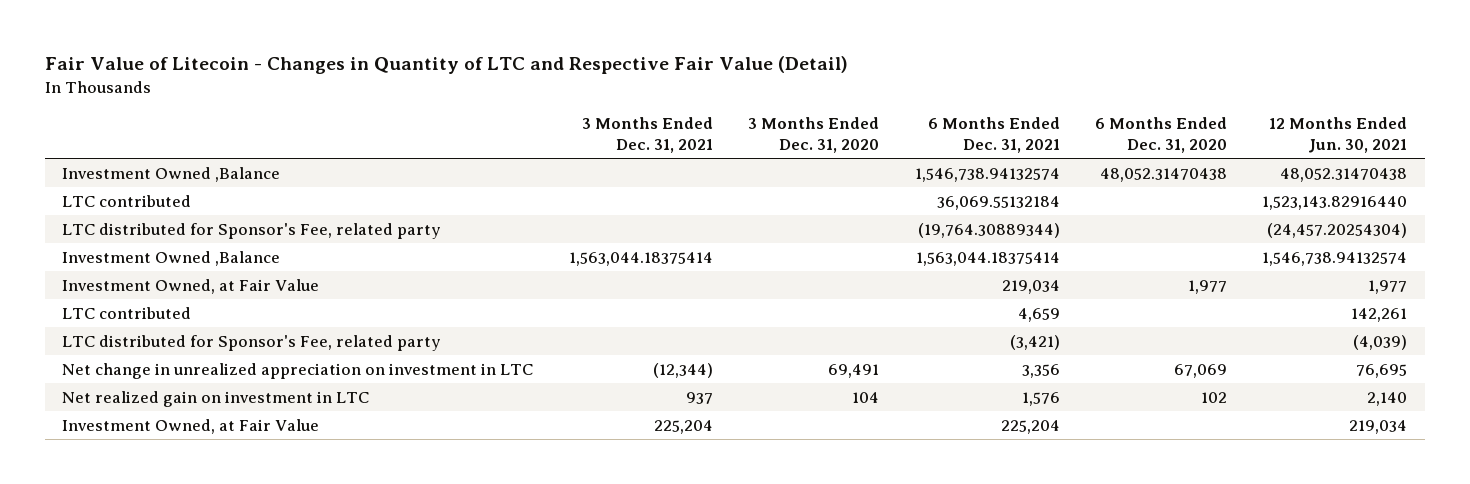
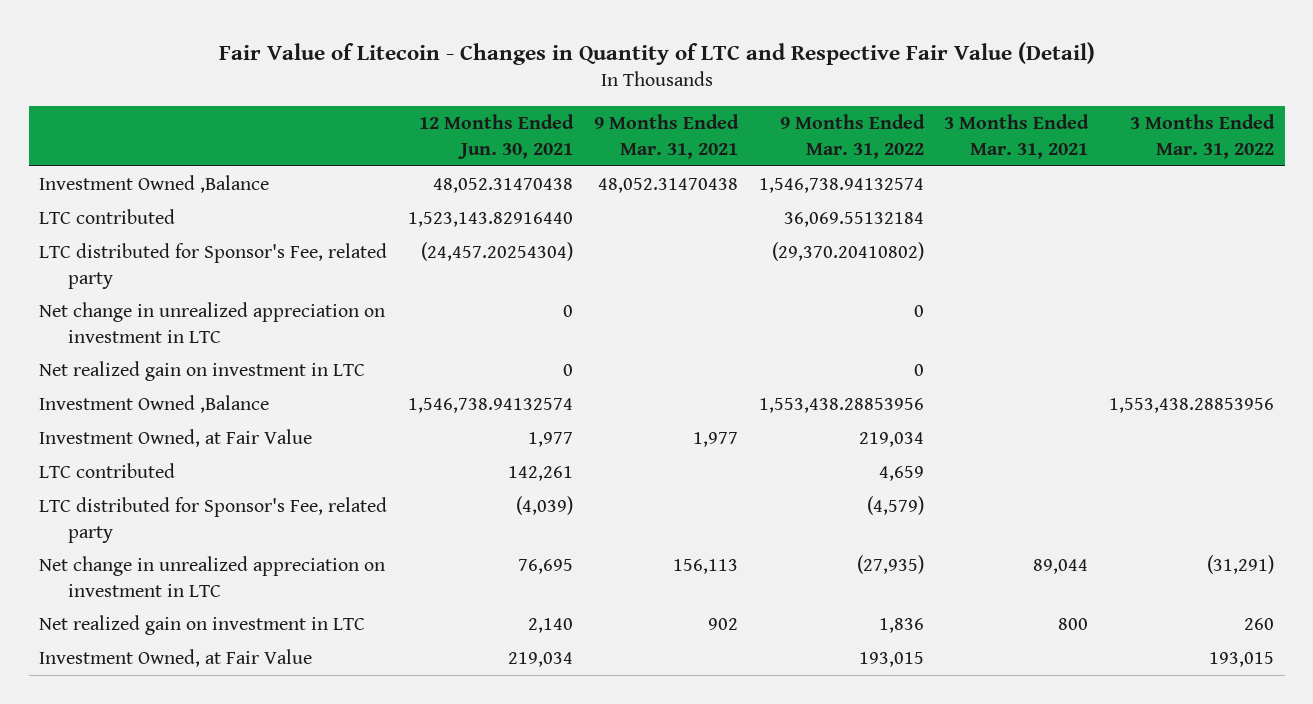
[581,117,713,154] 3 Months Ended Dec. 31, 2021 -> none
[748,117,880,154] 3 Months Ended Dec. 31, 2020 -> none
[927,117,1060,154] 6 Months Ended Dec. 31, 2021 -> none
[1095,117,1228,154] 6 Months Ended Dec. 31, 2020 -> none
none -> [593,114,739,160] 9 Months Ended Mar. 31, 2021
none -> [779,114,925,160] 9 Months Ended Mar. 31, 2022
none -> [944,114,1090,160] 3 Months Ended Mar. 31, 2021
none -> [1130,114,1276,160] 3 Months Ended Mar. 31, 2022
none -> [39,302,386,343] Net change in unrealized appreciation on investment in LTC
none -> [39,361,366,382] Net realized gain on investment in LTC

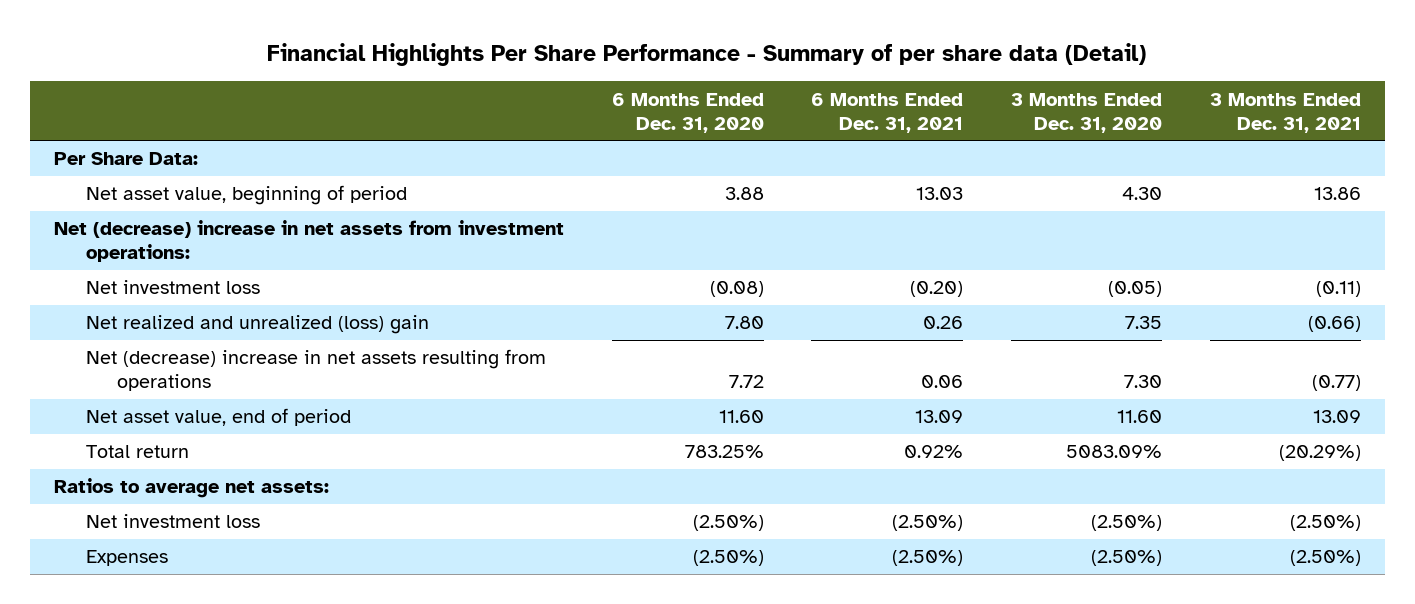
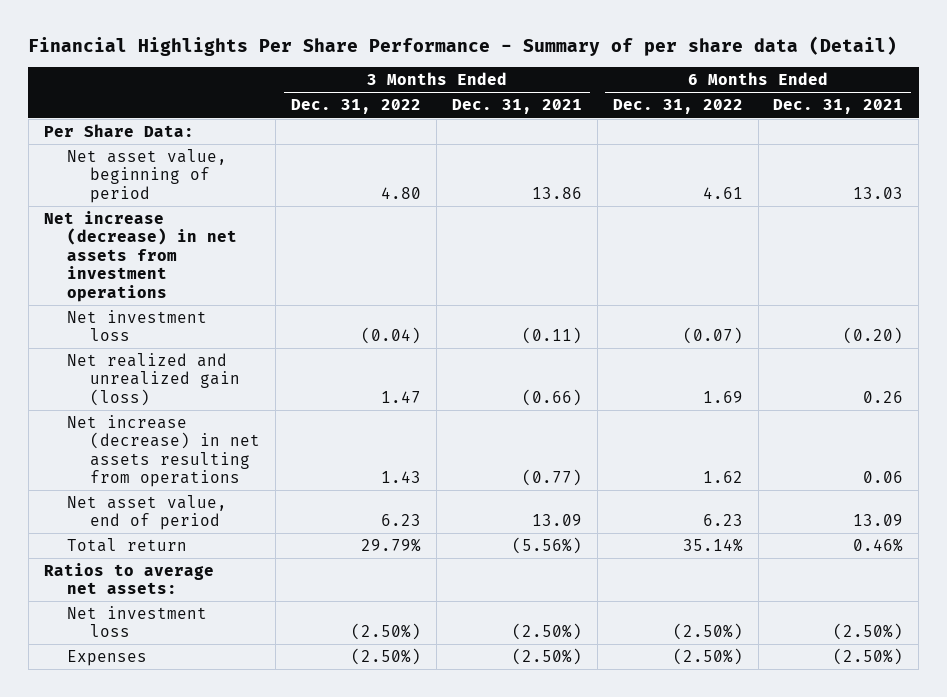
[611,92,764,133] 6 Months Ended Dec. 31, 2020 -> none
[1011,92,1163,133] 3 Months Ended Dec. 31, 2020 -> none
none -> [291,99,422,115] Dec. 31, 2022
none -> [612,99,743,115] Dec. 31, 2022
[53,220,564,263] Net (decrease) increase in net assets from investment operations: -> [43,210,238,302] Net increase (decrease) in net assets from investment operations
[85,315,429,335] Net realized and unrealized (loss) gain -> [67,352,241,406] Net realized and unrealized gain (loss)
[85,349,546,392] Net (decrease) increase in net assets resulting from operations -> [67,414,261,488] Net increase (decrease) in net assets resulting from operations
[904,445,964,459] 0.92% -> [853,537,904,552] 0.46%
[1278,445,1361,462] (20.29%) -> [511,536,582,554] (5.56%)

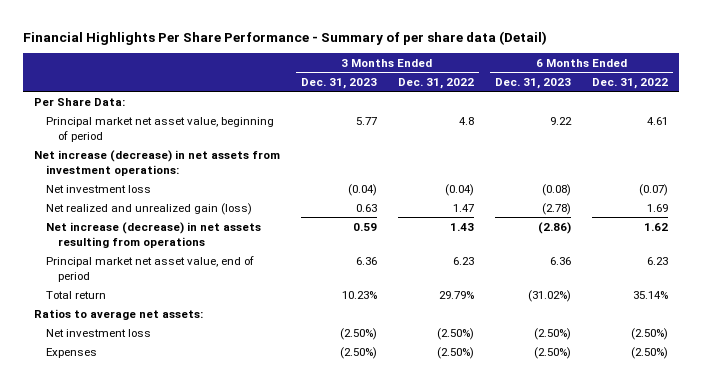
[451,99,582,115] Dec. 31, 2021 -> none
[773,99,904,115] Dec. 31, 2021 -> none
none -> [300,77,377,89] Dec. 31, 2023
none -> [495,77,572,89] Dec. 31, 2023
[67,148,228,203] Net asset value, beginning of period -> [45,116,274,142] Principal market net asset value, beginning of period
[381,186,422,199] 4.80 -> [458,116,474,125] 4.8
[43,210,238,302] Net increase (decrease) in net assets from investment operations -> [33,149,280,176] Net increase (decrease) in net assets from investment operations:
[67,494,228,531] Net asset value, end of period -> [45,255,254,282] Principal market net asset value, end of period

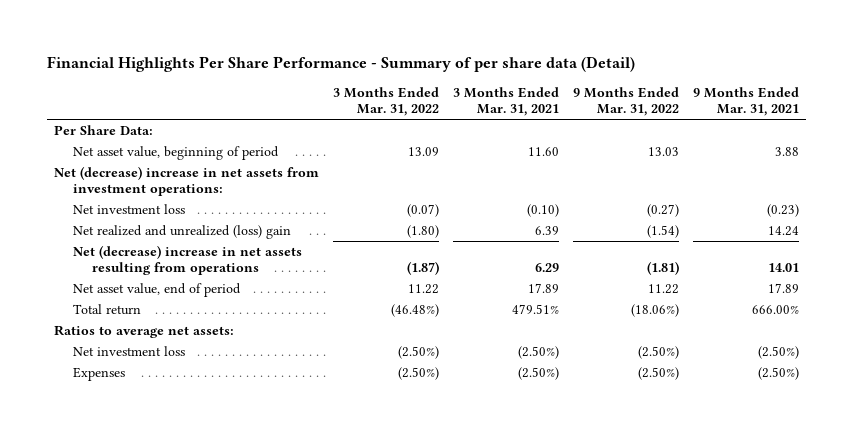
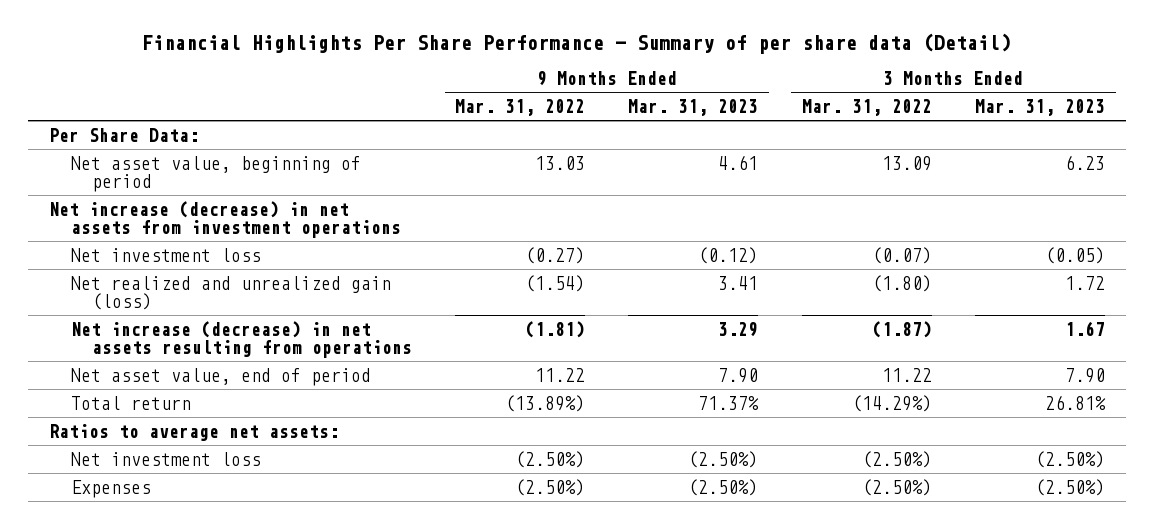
[452,86,559,117] 3 Months Ended Mar. 31, 2021 -> none
[692,86,799,117] 9 Months Ended Mar. 31, 2021 -> none
none -> [628,98,759,116] Mar. 31, 2023
none -> [974,98,1105,116] Mar. 31, 2023
[53,166,319,197] Net (decrease) increase in net assets from investment operations: -> [49,200,401,238] Net increase (decrease) in net assets from investment operations
[72,225,291,240] Net realized and unrealized (loss) gain -> [70,275,391,310] Net realized and unrealized gain (loss)
[72,245,302,276] Net (decrease) increase in net assets resulting from operations -> [70,320,413,358] Net increase (decrease) in net assets resulting from operations
[390,304,439,318] (46.48%) -> [851,394,932,412] (14.29%)
[630,304,679,318] (18.06%) -> [505,394,586,412] (13.89%)

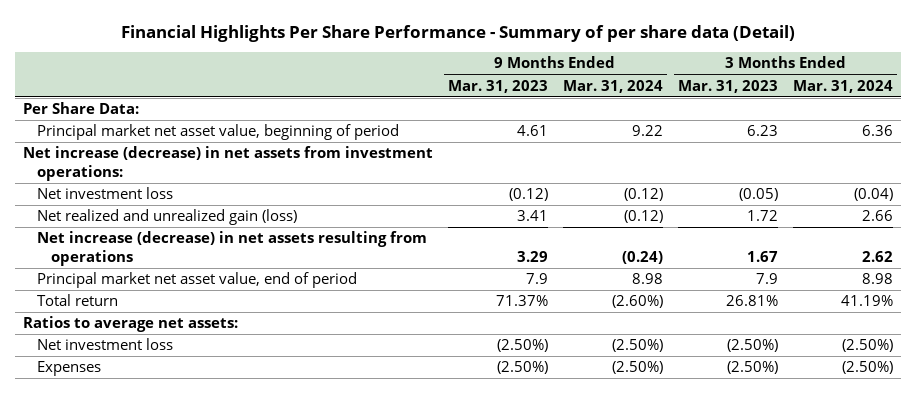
[455,98,586,116] Mar. 31, 2022 -> none
[801,98,932,116] Mar. 31, 2022 -> none
none -> [562,79,663,93] Mar. 31, 2024
none -> [793,79,894,93] Mar. 31, 2024
[70,155,361,192] Net asset value, beginning of period -> [36,124,399,141] Principal market net asset value, beginning of period
[49,200,401,238] Net increase (decrease) in net assets from investment operations -> [22,146,433,181] Net increase (decrease) in net assets from investment operations:
[70,367,371,386] Net asset value, end of period -> [36,272,357,289] Principal market net asset value, end of period
[718,367,759,383] 7.90 -> [525,273,548,285] 7.9
[1064,367,1105,383] 7.90 -> [756,273,779,285] 7.9

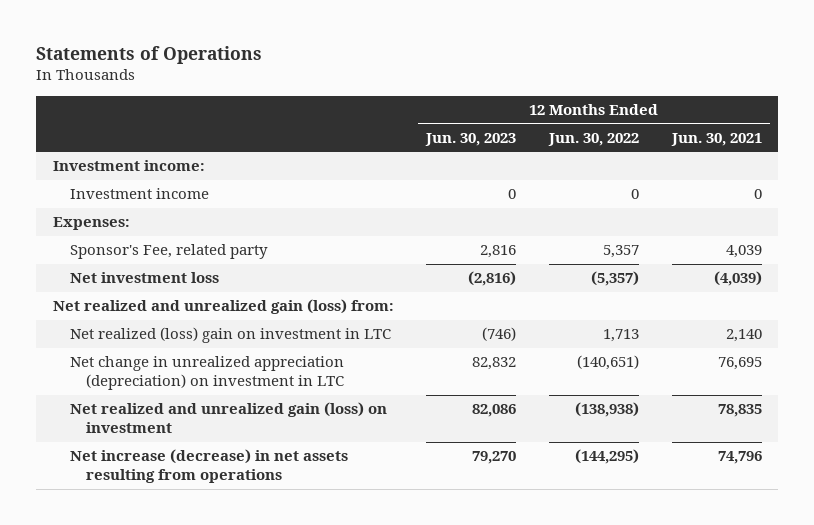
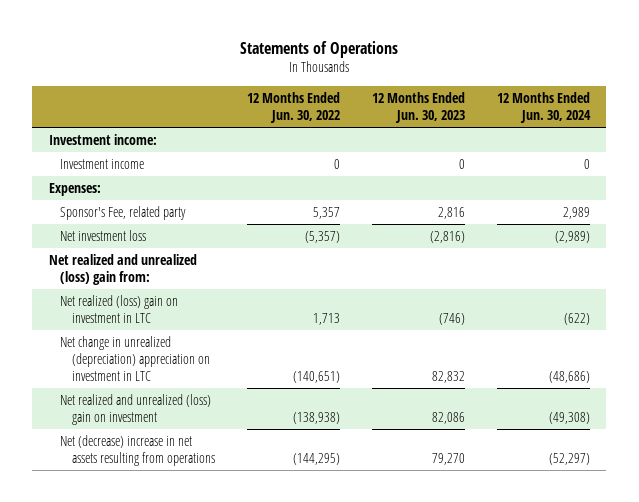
[670,132,762,146] Jun. 30, 2021 -> none
none -> [497,92,592,124] 12 Months Ended Jun. 30, 2024
[52,299,394,315] Net realized and unrealized gain (loss) from: -> [48,254,197,285] Net realized and unrealized (loss) gain from:
[69,356,345,391] Net change in unrealized appreciation (depreciation) on investment in LTC -> [60,336,210,381] Net change in unrealized (depreciation) appreciation on investment in LTC
[69,402,387,434] Net realized and unrealized gain (loss) on investment -> [60,394,212,425] Net realized and unrealized (loss) gain on investment
[69,449,348,484] Net increase (decrease) in net assets resulting from operations -> [60,435,215,466] Net (decrease) increase in net assets resulting from operations

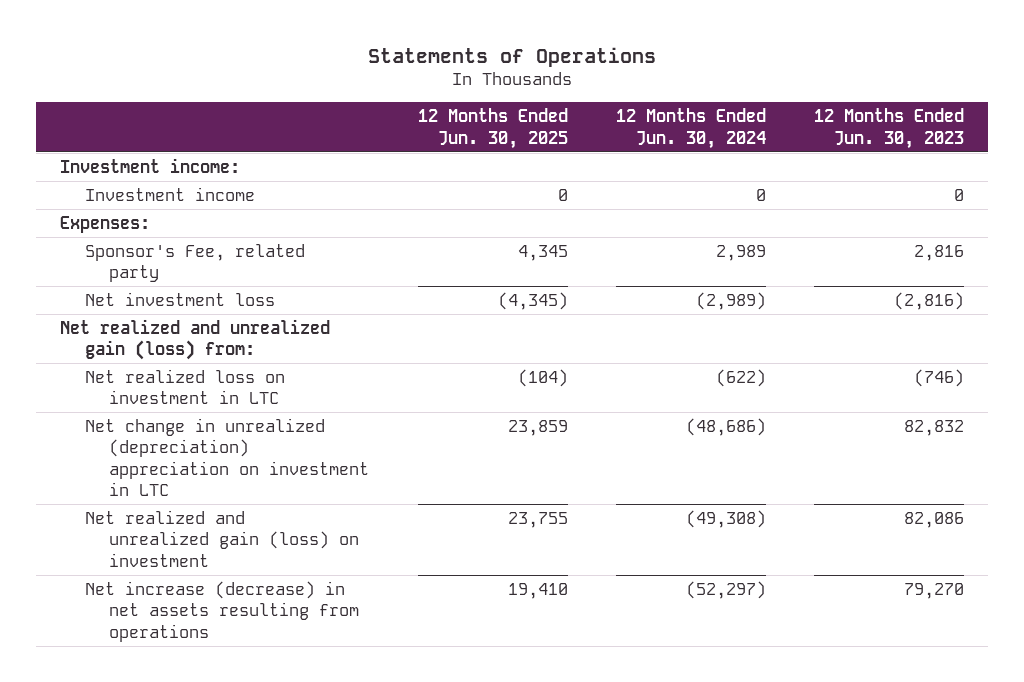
[246,92,340,124] 12 Months Ended Jun. 30, 2022 -> none
none -> [417,108,568,149] 12 Months Ended Jun. 30, 2025
[48,254,197,285] Net realized and unrealized (loss) gain from: -> [60,318,331,361] Net realized and unrealized gain (loss) from:
[60,295,179,323] Net realized (loss) gain on investment in LTC -> [84,368,285,405] Net realized loss on investment in LTC
[60,394,212,425] Net realized and unrealized (loss) gain on investment -> [84,509,360,567] Net realized and unrealized gain (loss) on investment
[60,435,215,466] Net (decrease) increase in net assets resulting from operations -> [84,580,360,642] Net increase (decrease) in net assets resulting from operations

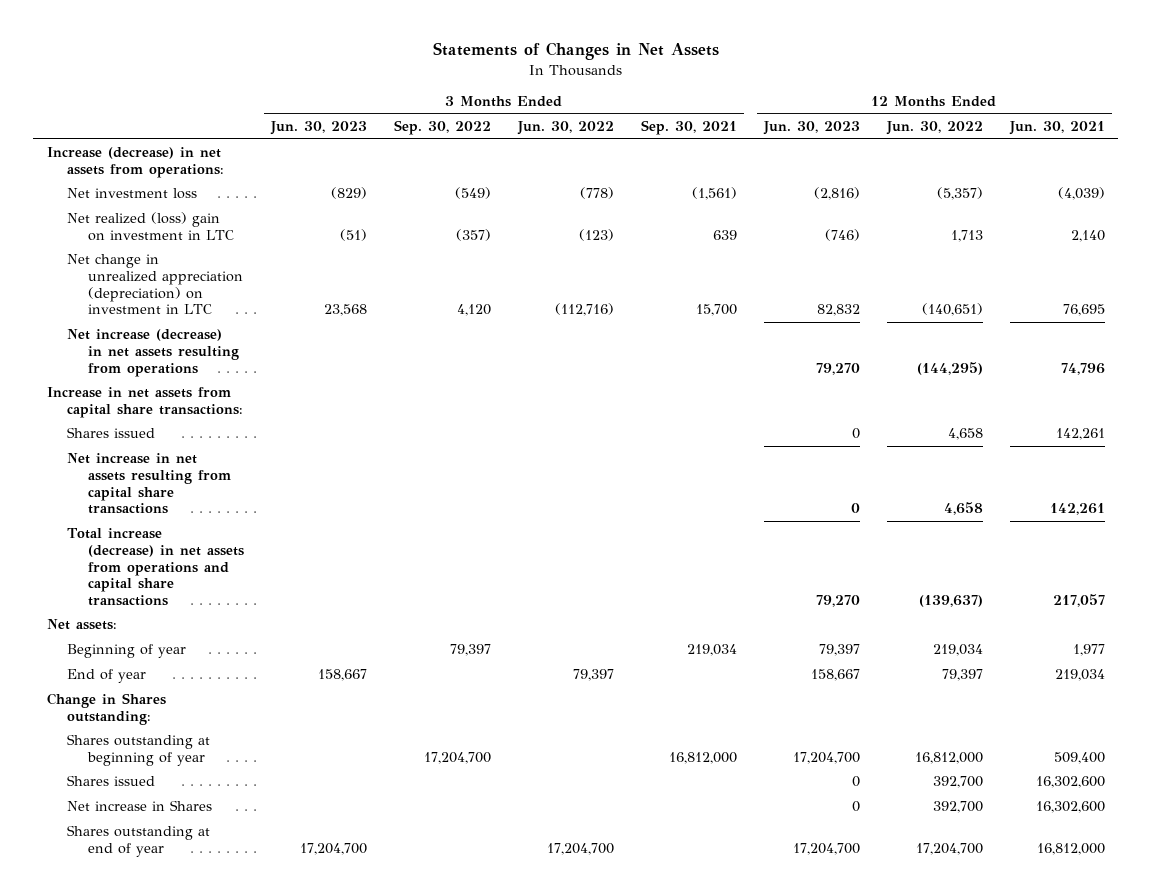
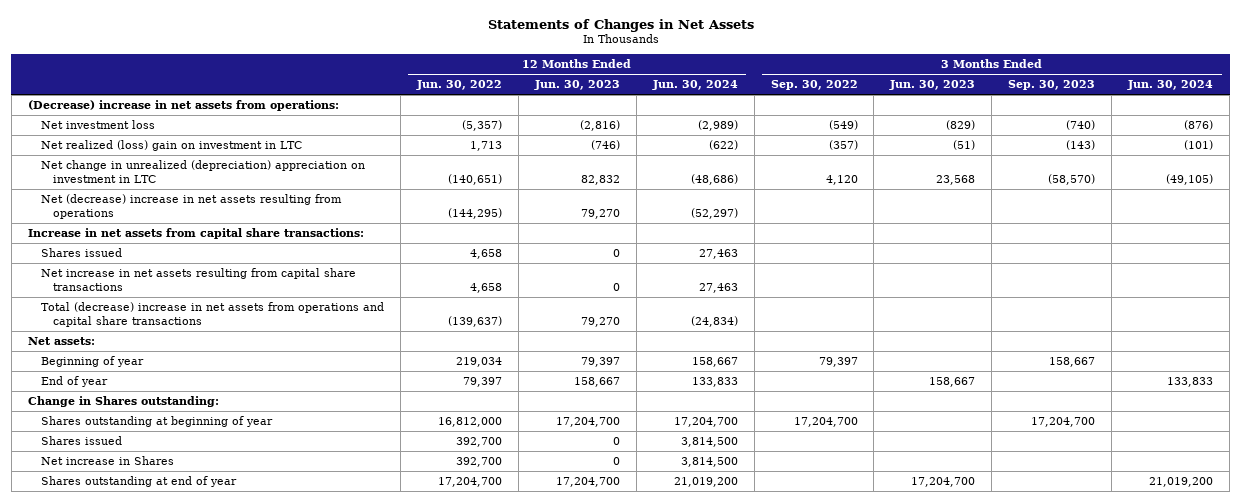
[516,121,614,136] Jun. 30, 2022 -> none
[640,120,737,136] Sep. 30, 2021 -> none
[1008,121,1105,136] Jun. 30, 2021 -> none
none -> [651,80,738,91] Jun. 30, 2024
none -> [1008,80,1096,91] Sep. 30, 2023
none -> [1127,80,1214,91] Jun. 30, 2024
[46,147,225,178] Increase (decrease) in net assets from operations: -> [27,99,339,111] (Decrease) increase in net assets from operations:
[67,254,243,315] Net change in unrealized appreciation (depreciation) on investment in LTC -> [40,159,365,183] Net change in unrealized (depreciation) appreciation on investment in LTC
[67,329,239,377] Net increase (decrease) in net assets resulting from operations -> [40,193,342,219] Net (decrease) increase in net assets resulting from operations
[67,528,244,606] Total increase (decrease) in net assets from operations and capital share transactions -> [40,301,384,327] Total (decrease) increase in net assets from operations and capital share transactions

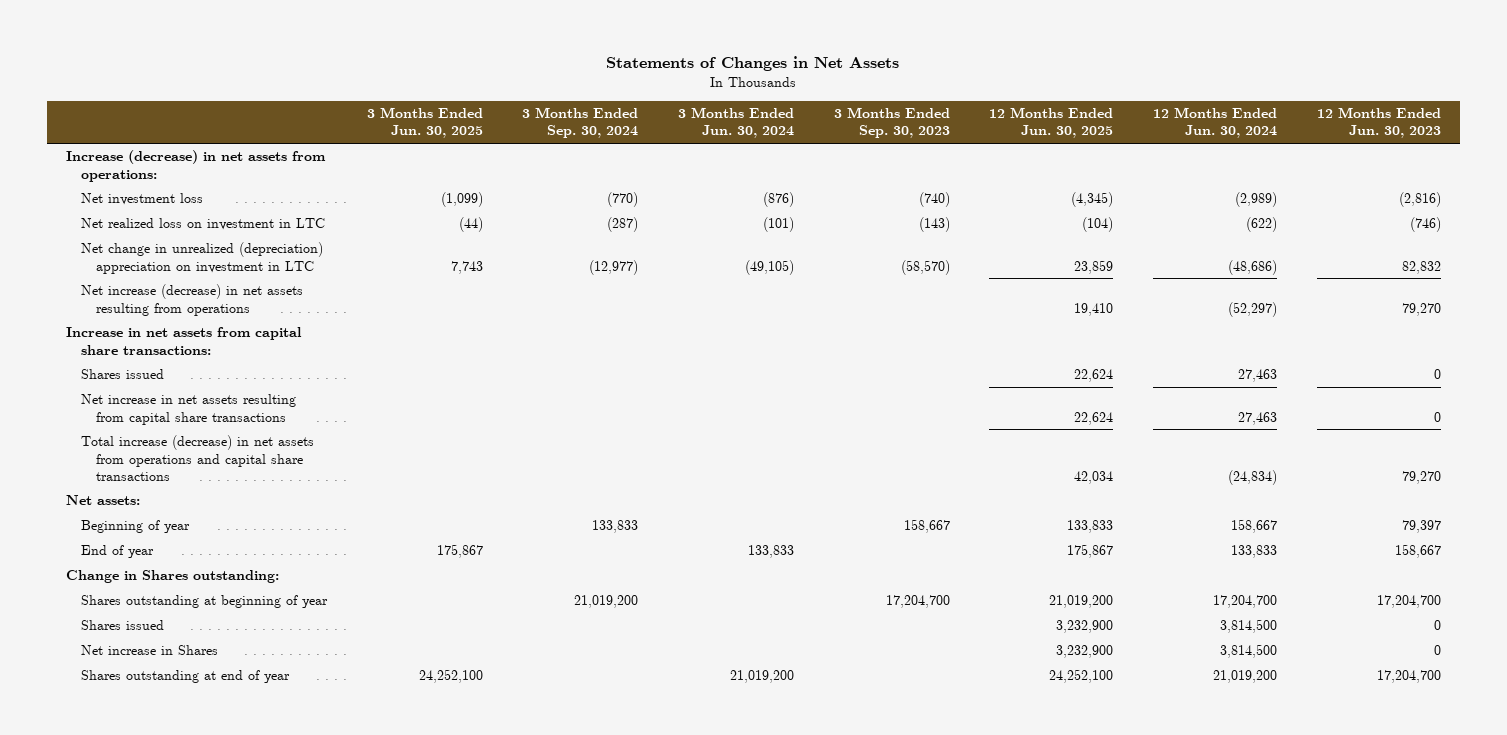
[415,80,502,91] Jun. 30, 2022 -> none
[770,80,858,91] Sep. 30, 2022 -> none
[889,80,976,91] Jun. 30, 2023 -> none
none -> [366,107,483,139] 3 Months Ended Jun. 30, 2025
none -> [522,107,639,139] 3 Months Ended Sep. 30, 2024
none -> [989,107,1114,139] 12 Months Ended Jun. 30, 2025
[27,99,339,111] (Decrease) increase in net assets from operations: -> [66,150,327,182] Increase (decrease) in net assets from operations:
[40,139,302,151] Net realized (loss) gain on investment in LTC -> [81,218,326,231] Net realized loss on investment in LTC
[40,193,342,219] Net (decrease) increase in net assets resulting from operations -> [81,284,304,316] Net increase (decrease) in net assets resulting from operations
[40,301,384,327] Total (decrease) increase in net assets from operations and capital share transactions -> [81,435,315,481] Total increase (decrease) in net assets from operations and capital share transactions

